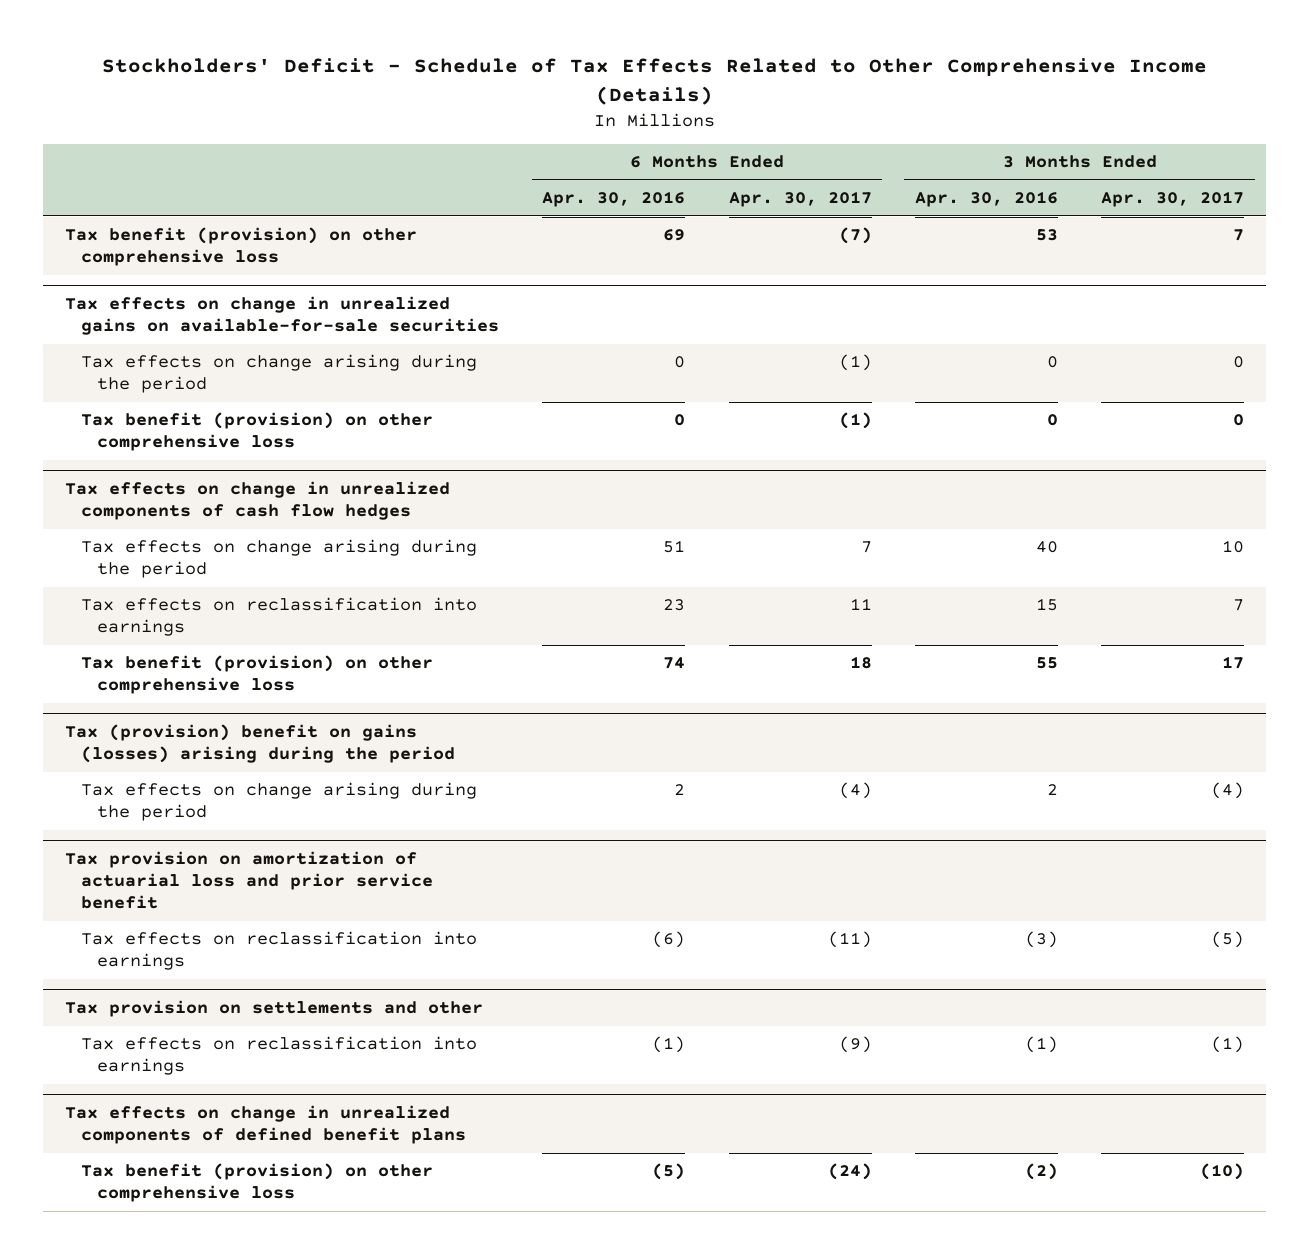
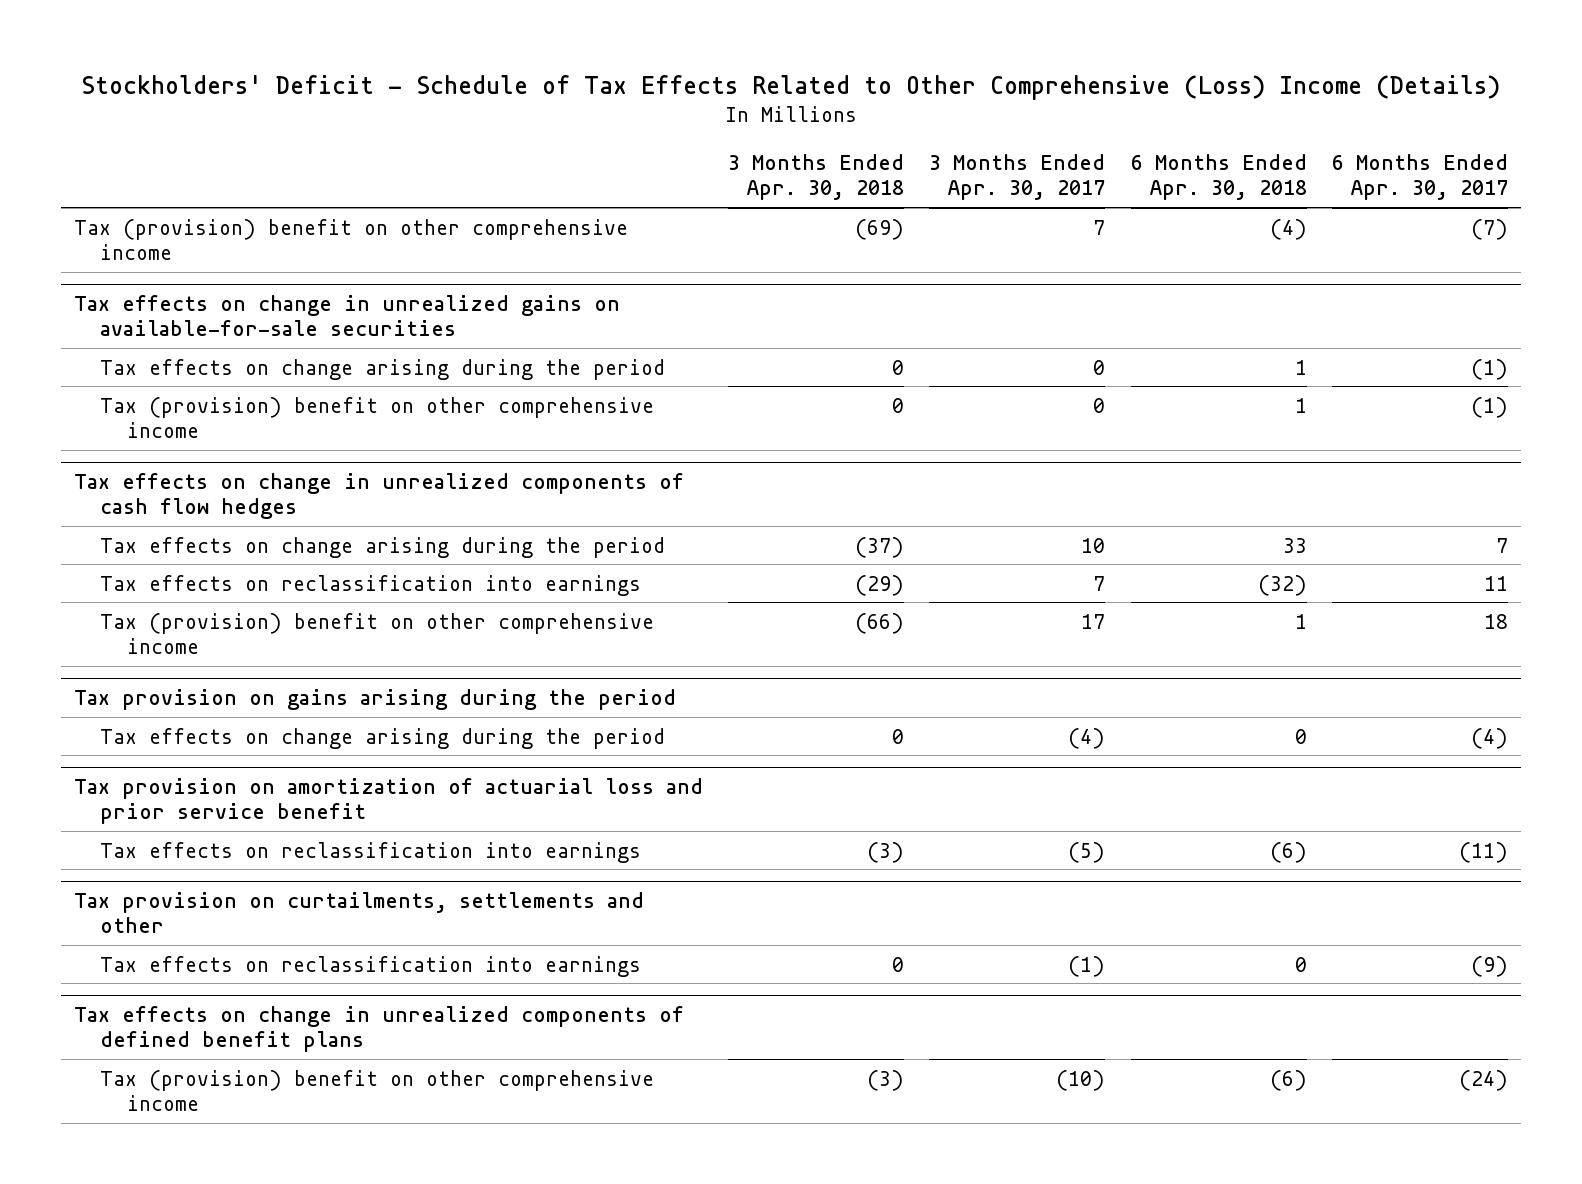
[101,58,1207,105] Stockholders' Deficit - Schedule of Tax Effects Related to Other Comprehensive Income (Details) -> [80,74,1500,100] Stockholders' Deficit - Schedule of Tax Effects Related to Other Comprehensive (Loss) Income (Details)
[542,191,686,208] Apr. 30, 2016 -> none
[914,191,1058,208] Apr. 30, 2016 -> none
none -> [727,153,904,201] 3 Months Ended Apr. 30, 2018
none -> [1130,153,1307,201] 6 Months Ended Apr. 30, 2018
[65,227,418,267] Tax benefit (provision) on other comprehensive loss -> [73,218,628,260] Tax (provision) benefit on other comprehensive income
[81,412,434,452] Tax benefit (provision) on other comprehensive loss -> [100,396,655,438] Tax (provision) benefit on other comprehensive income
[81,655,434,695] Tax benefit (provision) on other comprehensive loss -> [100,612,655,654] Tax (provision) benefit on other comprehensive income
[65,724,456,764] Tax (provision) benefit on gains (losses) arising during the period -> [73,689,676,711] Tax provision on gains arising during the period
[65,1000,484,1018] Tax provision on settlements and other -> [73,892,644,934] Tax provision on curtailments, settlements and other
[81,1163,434,1203] Tax benefit (provision) on other comprehensive loss -> [100,1069,655,1111] Tax (provision) benefit on other comprehensive income

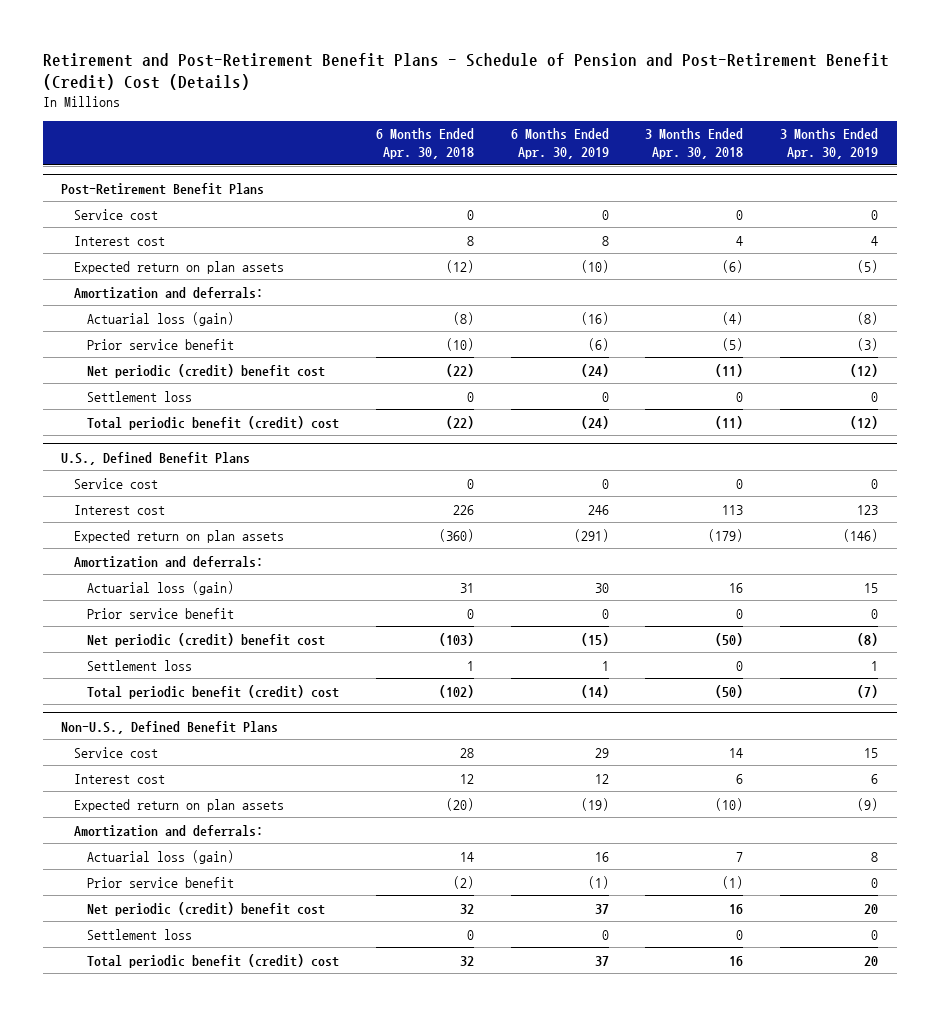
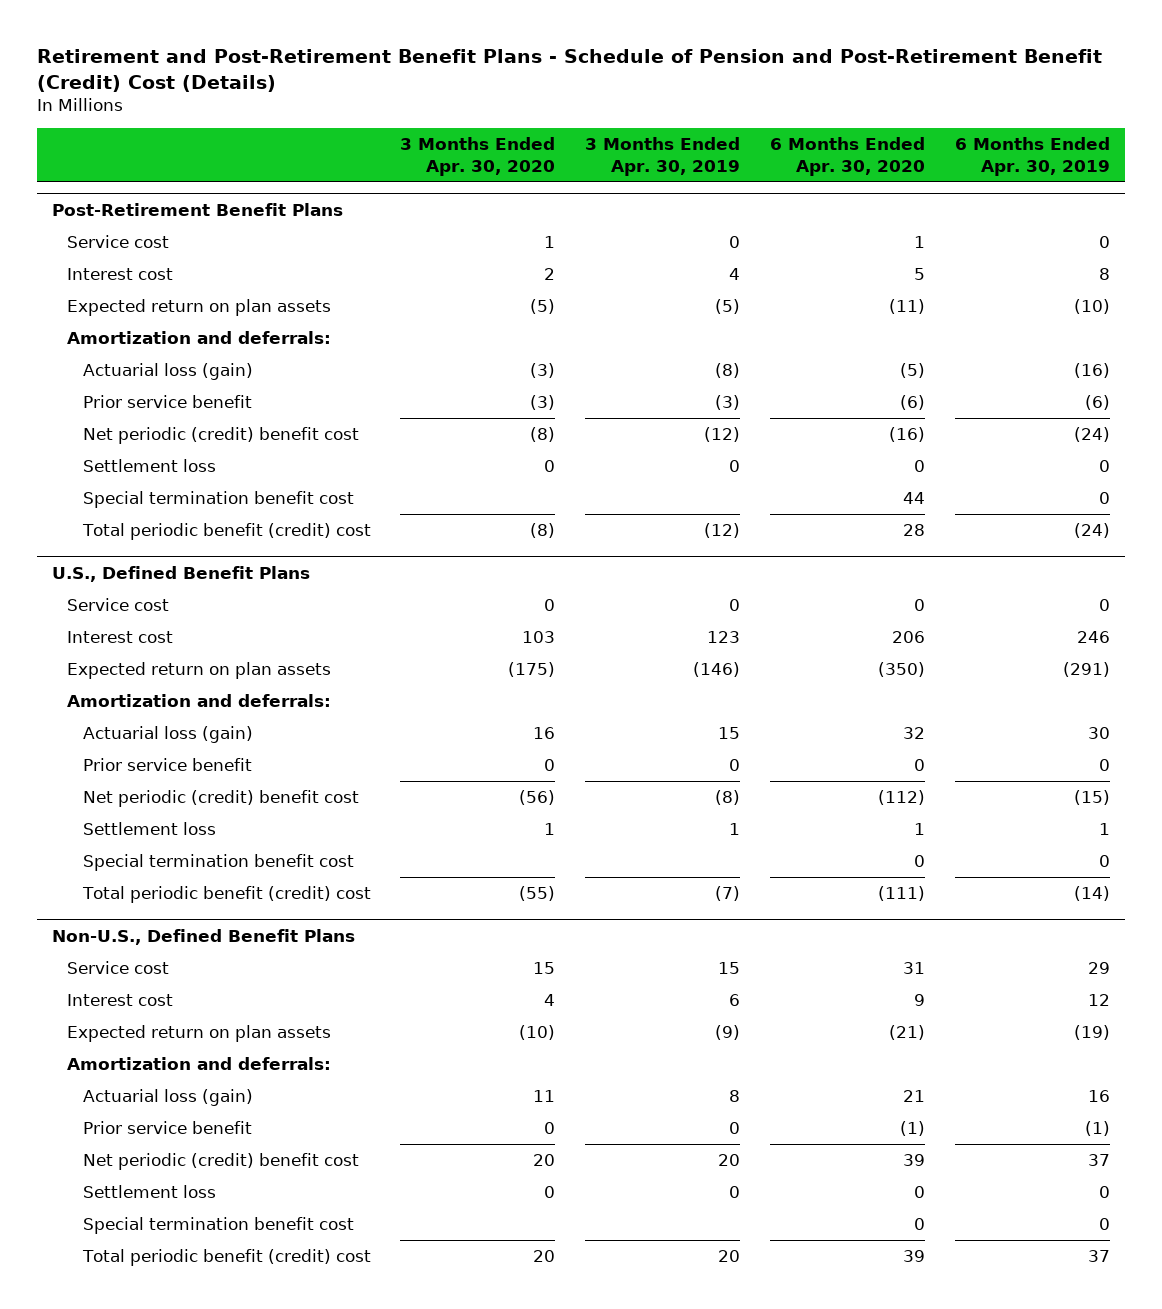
[375,128,474,160] 6 Months Ended Apr. 30, 2018 -> none
[645,128,744,160] 3 Months Ended Apr. 30, 2018 -> none
none -> [400,137,556,176] 3 Months Ended Apr. 30, 2020
none -> [770,137,926,176] 6 Months Ended Apr. 30, 2020
none -> [82,491,354,509] Special termination benefit cost
none -> [82,854,354,872] Special termination benefit cost
none -> [82,1217,354,1235] Special termination benefit cost

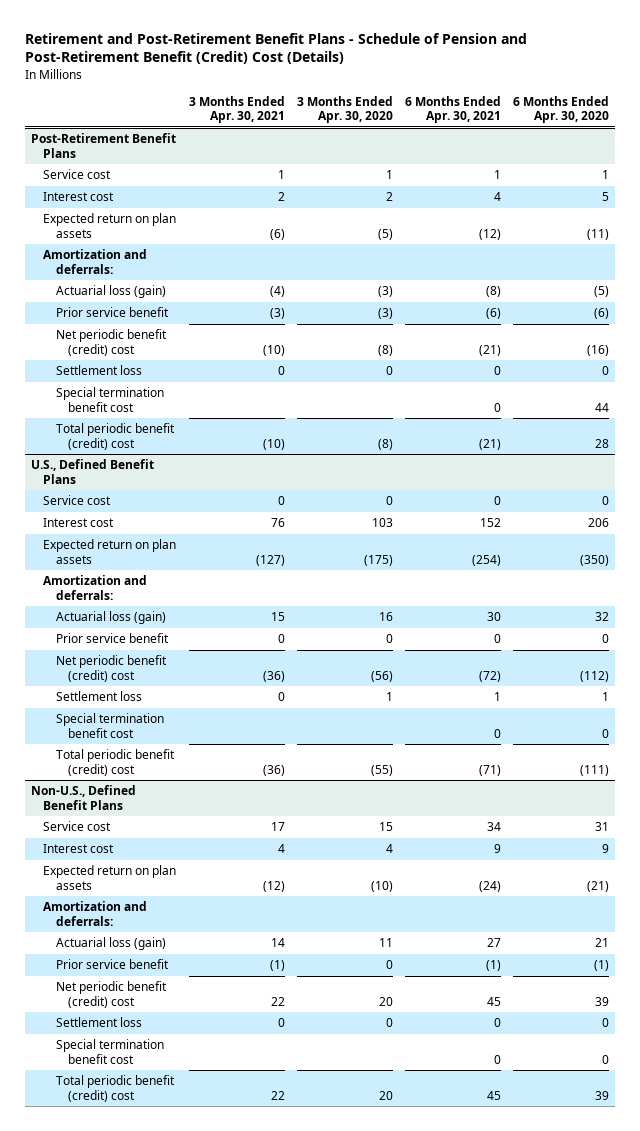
[585,137,741,176] 3 Months Ended Apr. 30, 2019 -> none
[954,137,1110,176] 6 Months Ended Apr. 30, 2019 -> none
none -> [188,95,285,124] 3 Months Ended Apr. 30, 2021
none -> [404,95,501,124] 6 Months Ended Apr. 30, 2021
[82,427,359,445] Net periodic (credit) benefit cost -> [55,329,167,356] Net periodic benefit (credit) cost
[82,790,359,808] Net periodic (credit) benefit cost -> [55,655,167,682] Net periodic benefit (credit) cost
[82,1153,359,1171] Net periodic (credit) benefit cost -> [55,981,167,1008] Net periodic benefit (credit) cost

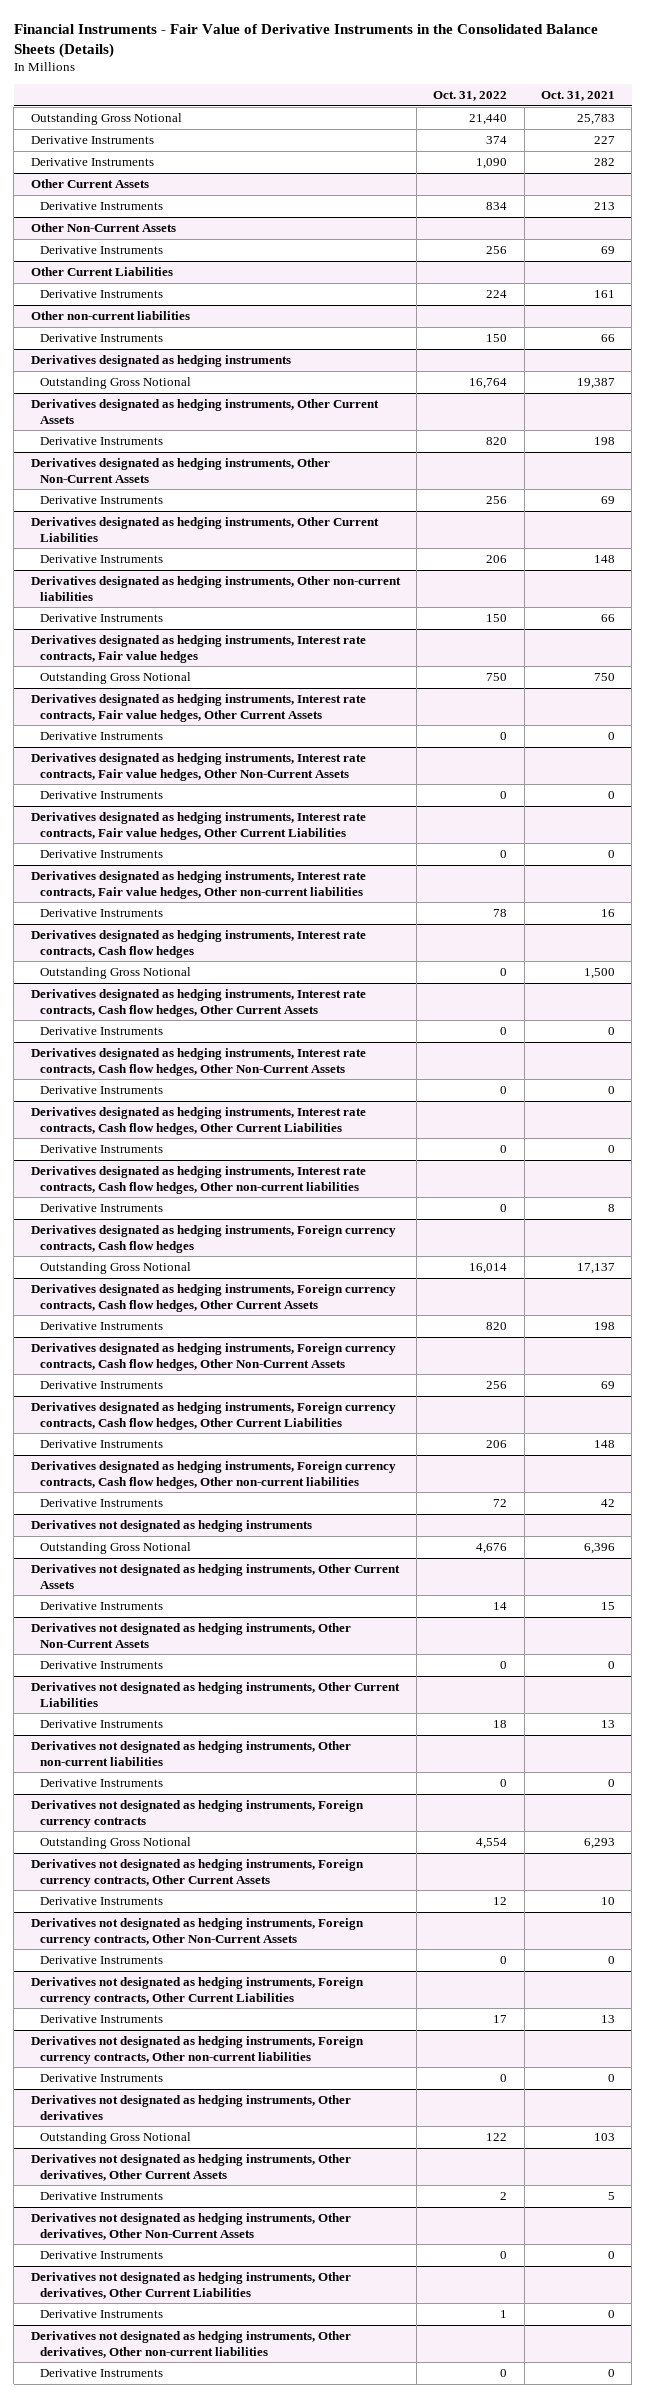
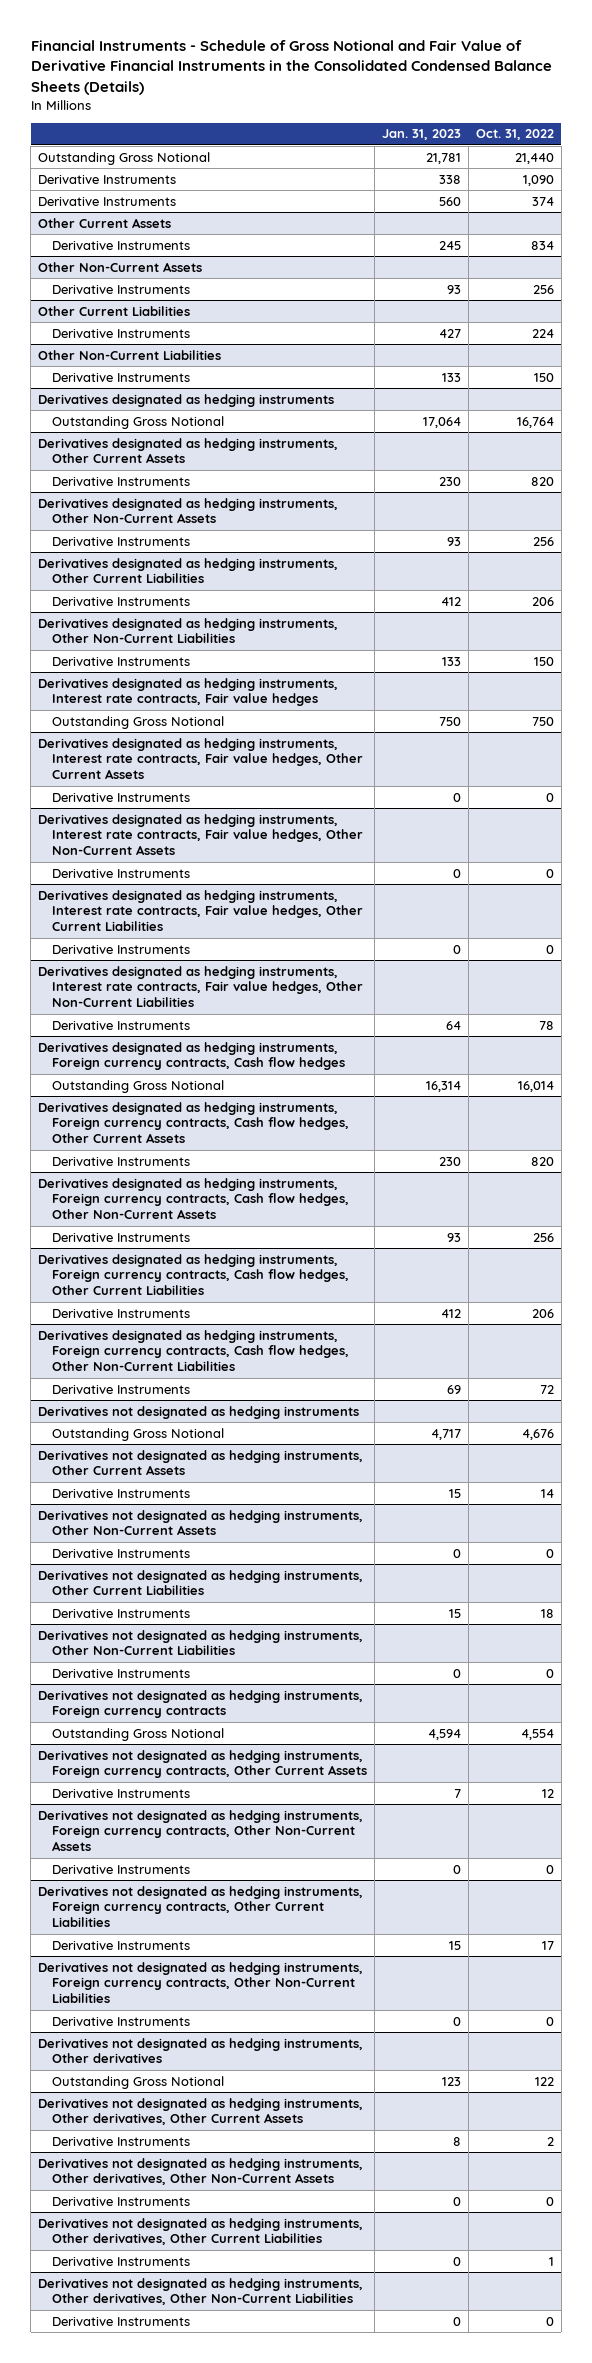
[13,23,598,58] Financial Instruments - Fair Value of Derivative Instruments in the Consolidated Balance Sheets (Details) -> [30,40,552,95] Financial Instruments - Schedule of Gross Notional and Fair Value of Derivative Financial Instruments in the Consolidated Condensed Balance Sheets (Details)
[540,90,615,101] Oct. 31, 2021 -> none
none -> [381,129,461,141] Jan. 31, 2023
[30,135,154,144] Derivative Instruments -> [38,196,177,206] Derivative Instruments
[30,310,190,320] Other non-current liabilities -> [38,349,222,360] Other Non-Current Liabilities
[30,575,401,601] Derivatives designated as hedging instruments, Other non-current liabilities -> [38,617,339,644] Derivatives designated as hedging instruments, Other Non-Current Liabilities
[30,870,366,899] Derivatives designated as hedging instruments, Interest rate contracts, Fair value hedges, Other non-current liabilities -> [38,965,364,1008] Derivatives designated as hedging instruments, Interest rate contracts, Fair value hedges, Other Non-Current Liabilities
[30,929,366,958] Derivatives designated as hedging instruments, Interest rate contracts, Cash flow hedges -> none
[40,966,192,979] Outstanding Gross Notional -> none
[30,988,366,1017] Derivatives designated as hedging instruments, Interest rate contracts, Cash flow hedges, Other Current Assets -> none
[40,1026,164,1035] Derivative Instruments -> none
[30,1047,366,1076] Derivatives designated as hedging instruments, Interest rate contracts, Cash flow hedges, Other Non-Current Assets -> none
[40,1085,164,1094] Derivative Instruments -> none
[30,1106,366,1135] Derivatives designated as hedging instruments, Interest rate contracts, Cash flow hedges, Other Current Liabilities -> none
[40,1144,164,1153] Derivative Instruments -> none
[30,1165,366,1194] Derivatives designated as hedging instruments, Interest rate contracts, Cash flow hedges, Other non-current liabilities -> none
[40,1203,164,1212] Derivative Instruments -> none
[30,1460,396,1489] Derivatives designated as hedging instruments, Foreign currency contracts, Cash flow hedges, Other non-current liabilities -> [38,1329,350,1372] Derivatives designated as hedging instruments, Foreign currency contracts, Cash flow hedges, Other Non-Current Liabilities
[30,1740,351,1766] Derivatives not designated as hedging instruments, Other non-current liabilities -> [38,1629,364,1656] Derivatives not designated as hedging instruments, Other Non-Current Liabilities
[30,2035,364,2064] Derivatives not designated as hedging instruments, Foreign currency contracts, Other non-current liabilities -> [38,1961,364,2004] Derivatives not designated as hedging instruments, Foreign currency contracts, Other Non-Current Liabilities
[30,2330,351,2358] Derivatives not designated as hedging instruments, Other derivatives, Other non-current liabilities -> [38,2277,364,2306] Derivatives not designated as hedging instruments, Other derivatives, Other Non-Current Liabilities

